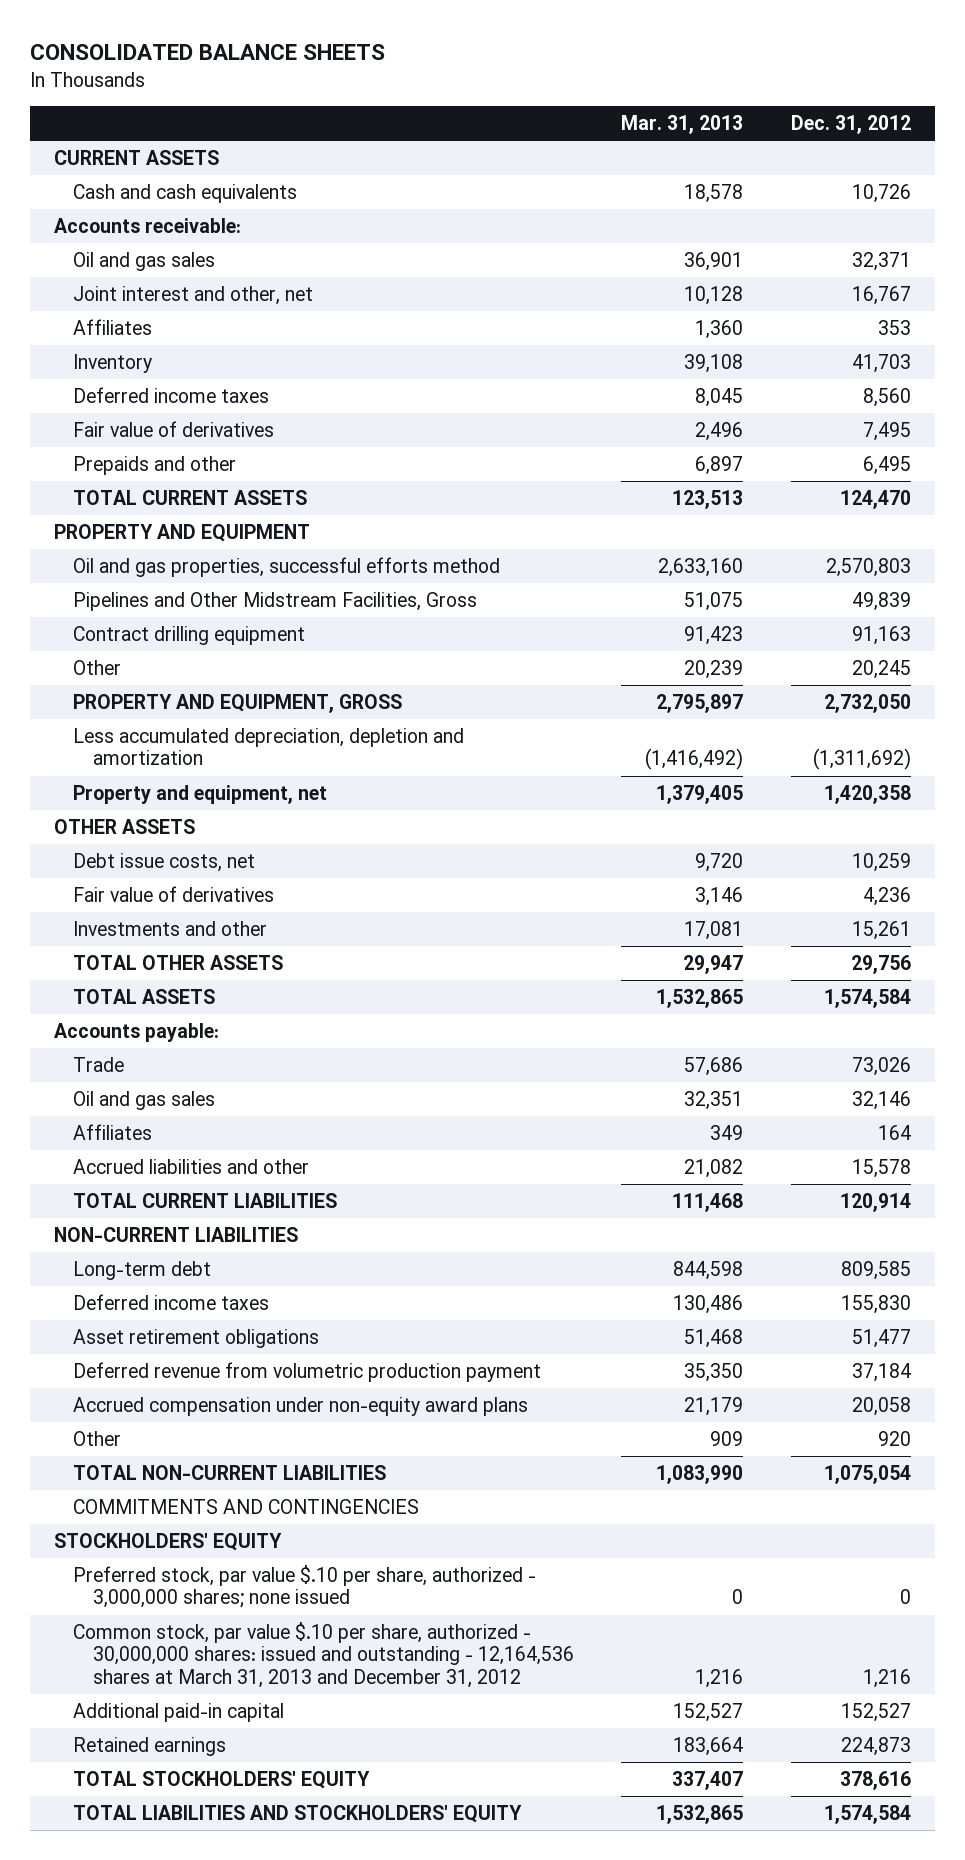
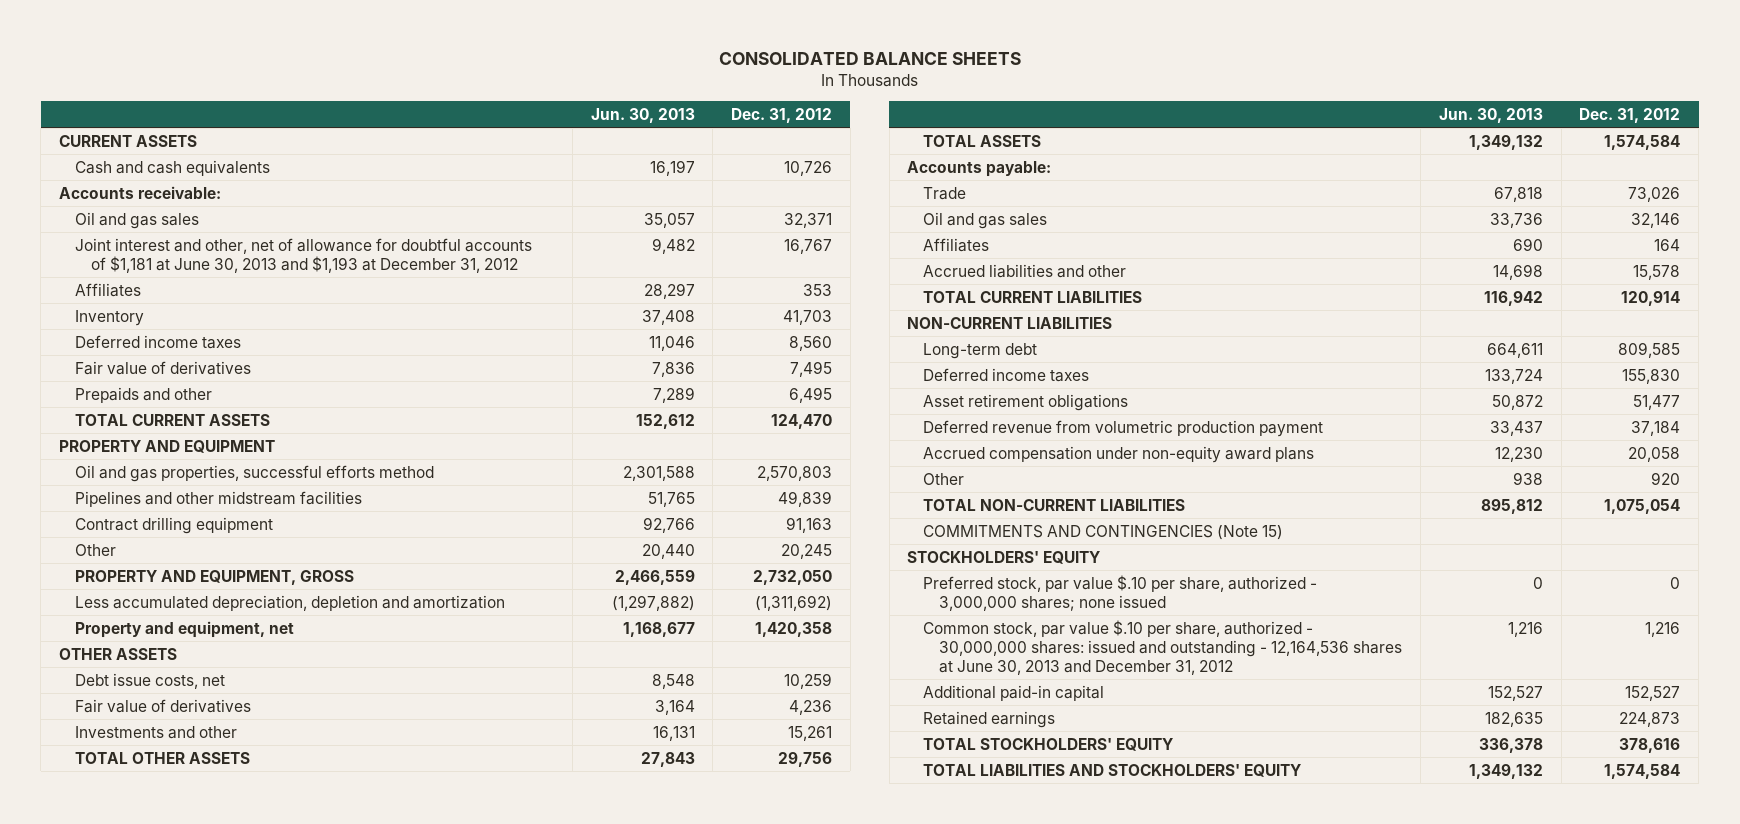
[621,114,744,134] Mar. 31, 2013 -> none
none -> [590,107,695,123] Jun. 30, 2013
[73,285,314,305] Joint interest and other, net -> [75,237,533,273] Joint interest and other, net of allowance for doubtful accounts of $1,181 at June 30, 2013 and $1,193 at December 31, 2012
[73,591,478,611] Pipelines and Other Midstream Facilities, Gross -> [75,490,363,507] Pipelines and other midstream facilities
[73,1498,420,1514] COMMITMENTS AND CONTINGENCIES -> [923,524,1284,540] COMMITMENTS AND CONTINGENCIES (Note 15)
[73,1621,574,1689] Common stock, par value $.10 per share, authorized - 30,000,000 shares: issued and outstanding - 12,164,536 shares at March 31, 2013 and December 31, 2012 -> [923,619,1403,675] Common stock, par value $.10 per share, authorized - 30,000,000 shares: issued and outstanding - 12,164,536 shares at June 30, 2013 and December 31, 2012

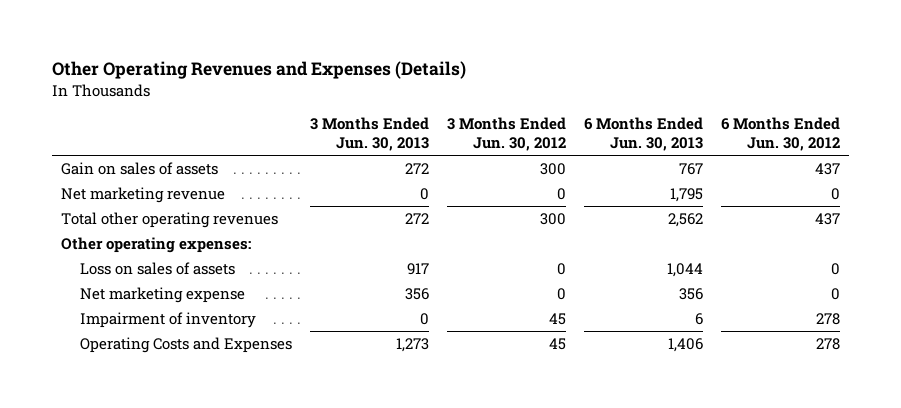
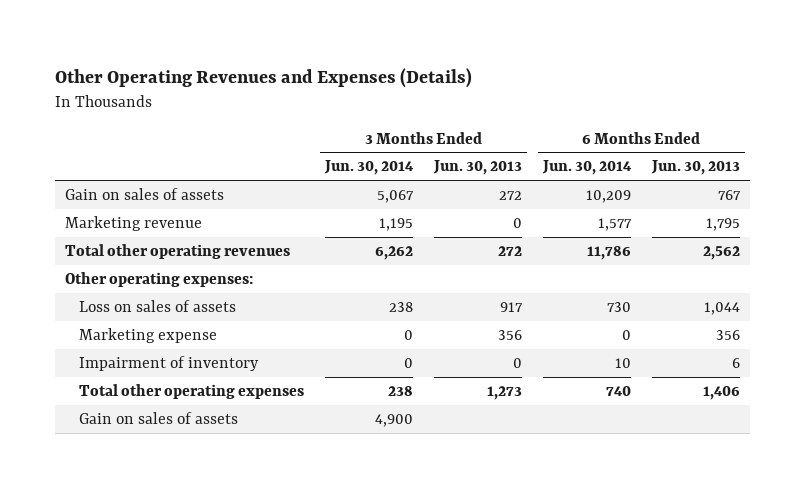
[447,117,567,152] 3 Months Ended Jun. 30, 2012 -> none
[721,117,841,152] 6 Months Ended Jun. 30, 2012 -> none
none -> [324,160,415,176] Jun. 30, 2014
none -> [541,160,632,176] Jun. 30, 2014
[60,187,225,204] Net marketing revenue -> [65,215,203,231] Marketing revenue
[80,287,246,304] Net marketing expense -> [79,327,218,343] Marketing expense
[80,337,293,354] Operating Costs and Expenses -> [79,383,305,399] Total other operating expenses
none -> [79,411,239,424] Gain on sales of assets

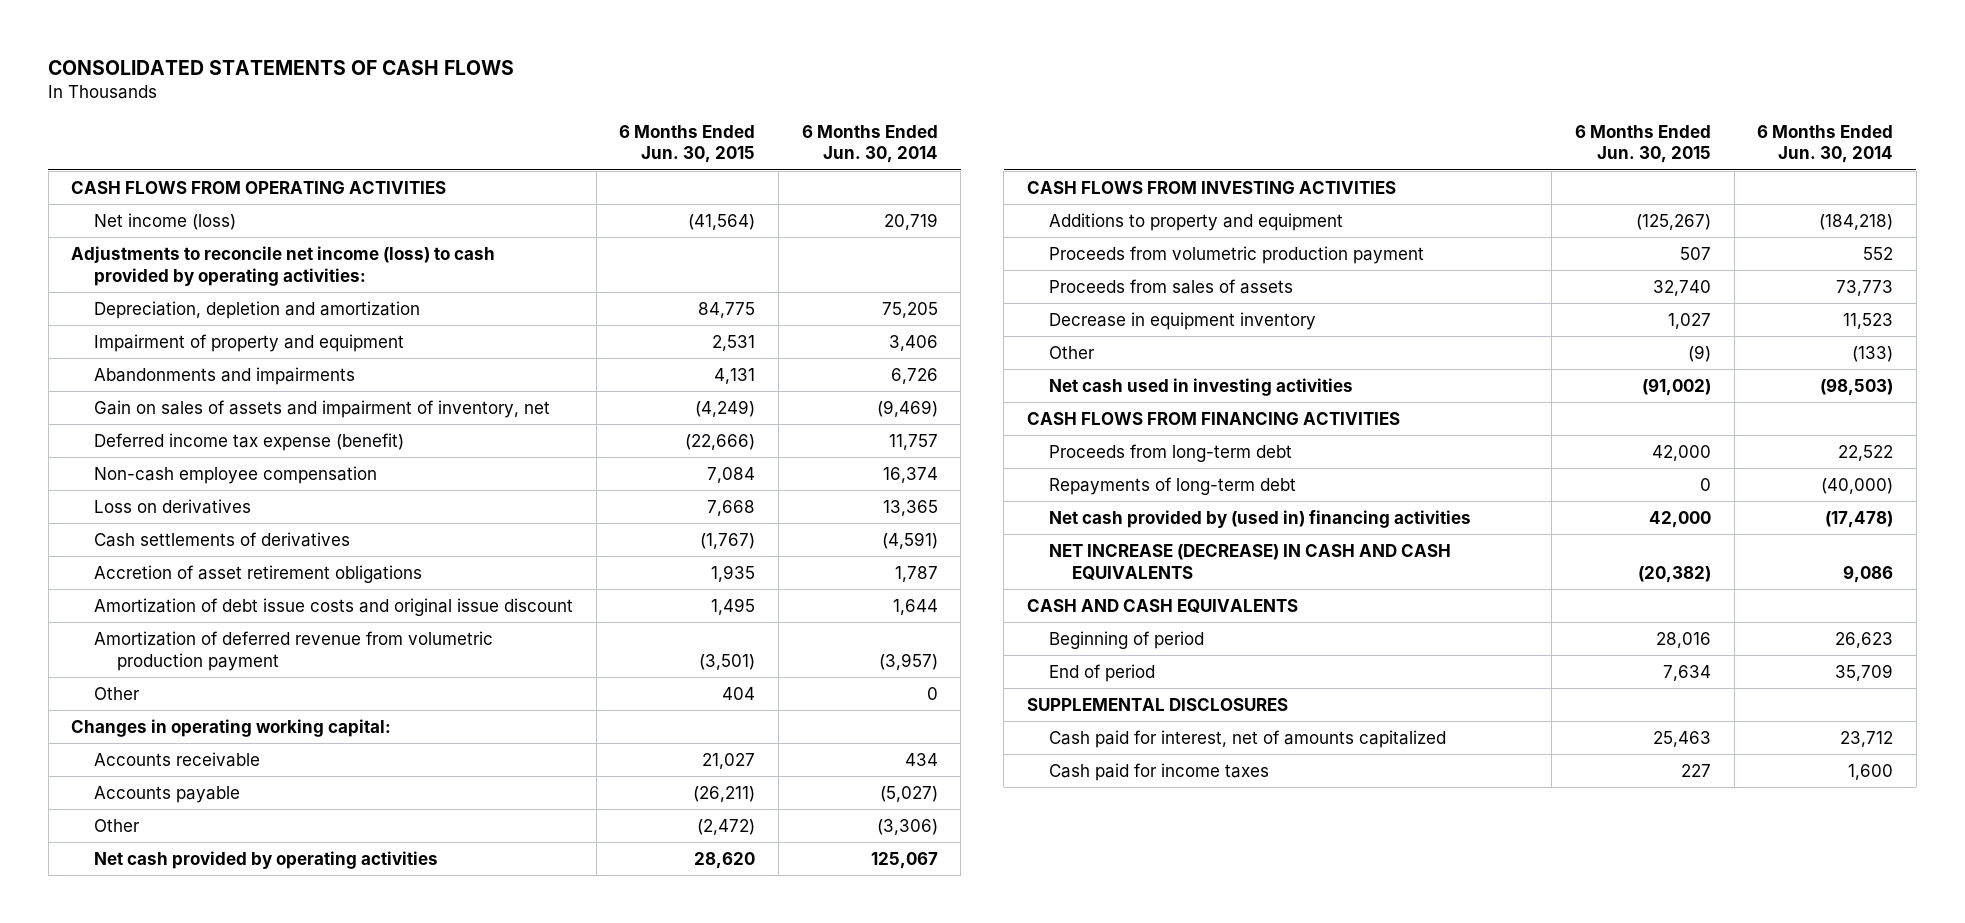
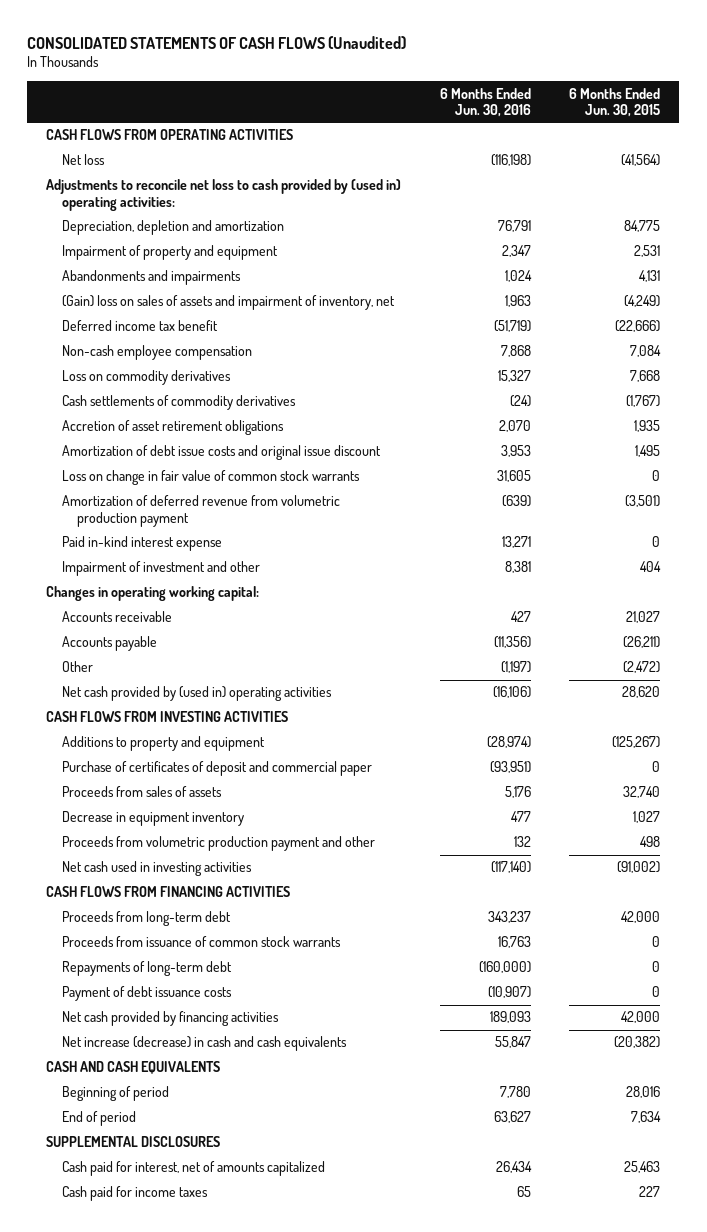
[48,59,515,75] CONSOLIDATED STATEMENTS OF CASH FLOWS -> [27,35,407,49] CONSOLIDATED STATEMENTS OF CASH FLOWS (Unaudited)
[801,124,938,164] 6 Months Ended Jun. 30, 2014 -> none
none -> [439,87,531,117] 6 Months Ended Jun. 30, 2016
[93,212,236,230] Net income (loss) -> [61,154,105,166] Net loss
[71,245,496,286] Adjustments to reconcile net income (loss) to cash provided by operating activities: -> [46,179,402,211] Adjustments to reconcile net loss to cash provided by (used in) operating activities:
[93,399,550,418] Gain on sales of assets and impairment of inventory, net -> [61,295,395,311] (Gain) loss on sales of assets and impairment of inventory, net
[93,432,404,451] Deferred income tax expense (benefit) -> [61,320,218,332] Deferred income tax benefit
[93,498,251,514] Loss on derivatives -> [61,370,231,386] Loss on commodity derivatives
[93,531,350,547] Cash settlements of derivatives -> [61,395,296,411] Cash settlements of commodity derivatives
none -> [61,470,360,486] Loss on change in fair value of common stock warrants
none -> [61,536,222,552] Paid in-kind interest expense
[93,686,140,700] Other -> [61,561,260,577] Impairment of investment and other
[93,850,438,869] Net cash provided by operating activities -> [61,686,332,702] Net cash provided by (used in) operating activities
[1049,245,1425,264] Proceeds from volumetric production payment -> none
none -> [61,761,372,777] Purchase of certificates of deposit and commercial paper
[1049,345,1096,359] Other -> none
none -> [61,836,375,852] Proceeds from volumetric production payment and other
none -> [61,936,341,948] Proceeds from issuance of common stock warrants
none -> [61,986,232,1002] Payment of debt issuance costs
[1049,509,1472,528] Net cash provided by (used in) financing activities -> [61,1011,279,1027] Net cash provided by financing activities
[1049,543,1452,580] NET INCREASE (DECREASE) IN CASH AND CASH EQUIVALENTS -> [61,1036,347,1052] Net increase (decrease) in cash and cash equivalents

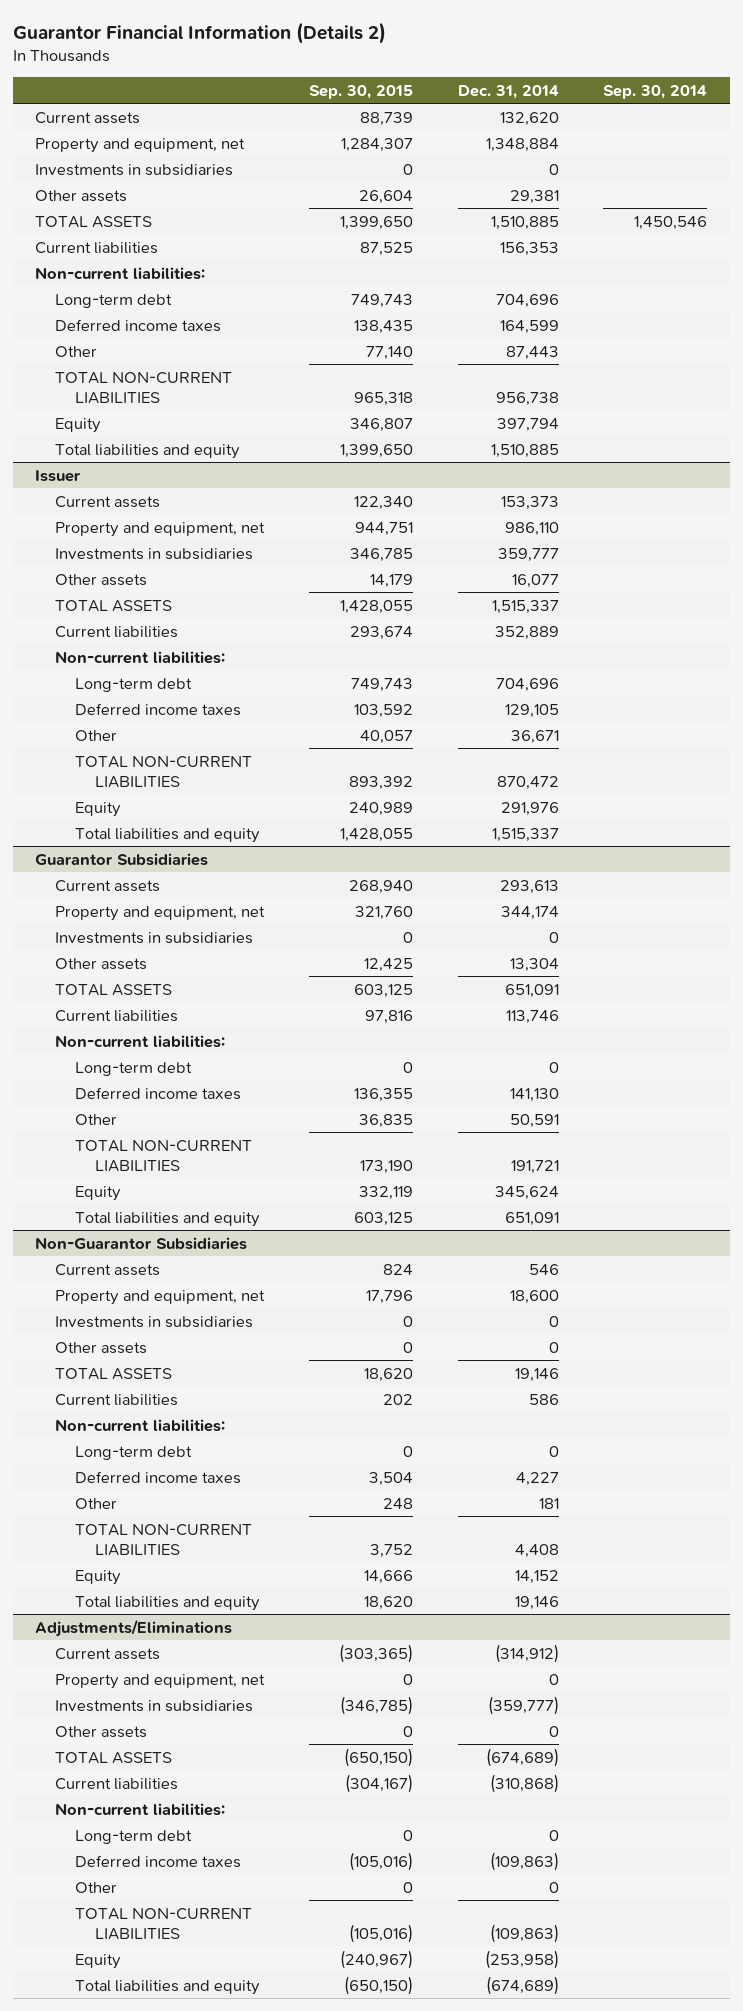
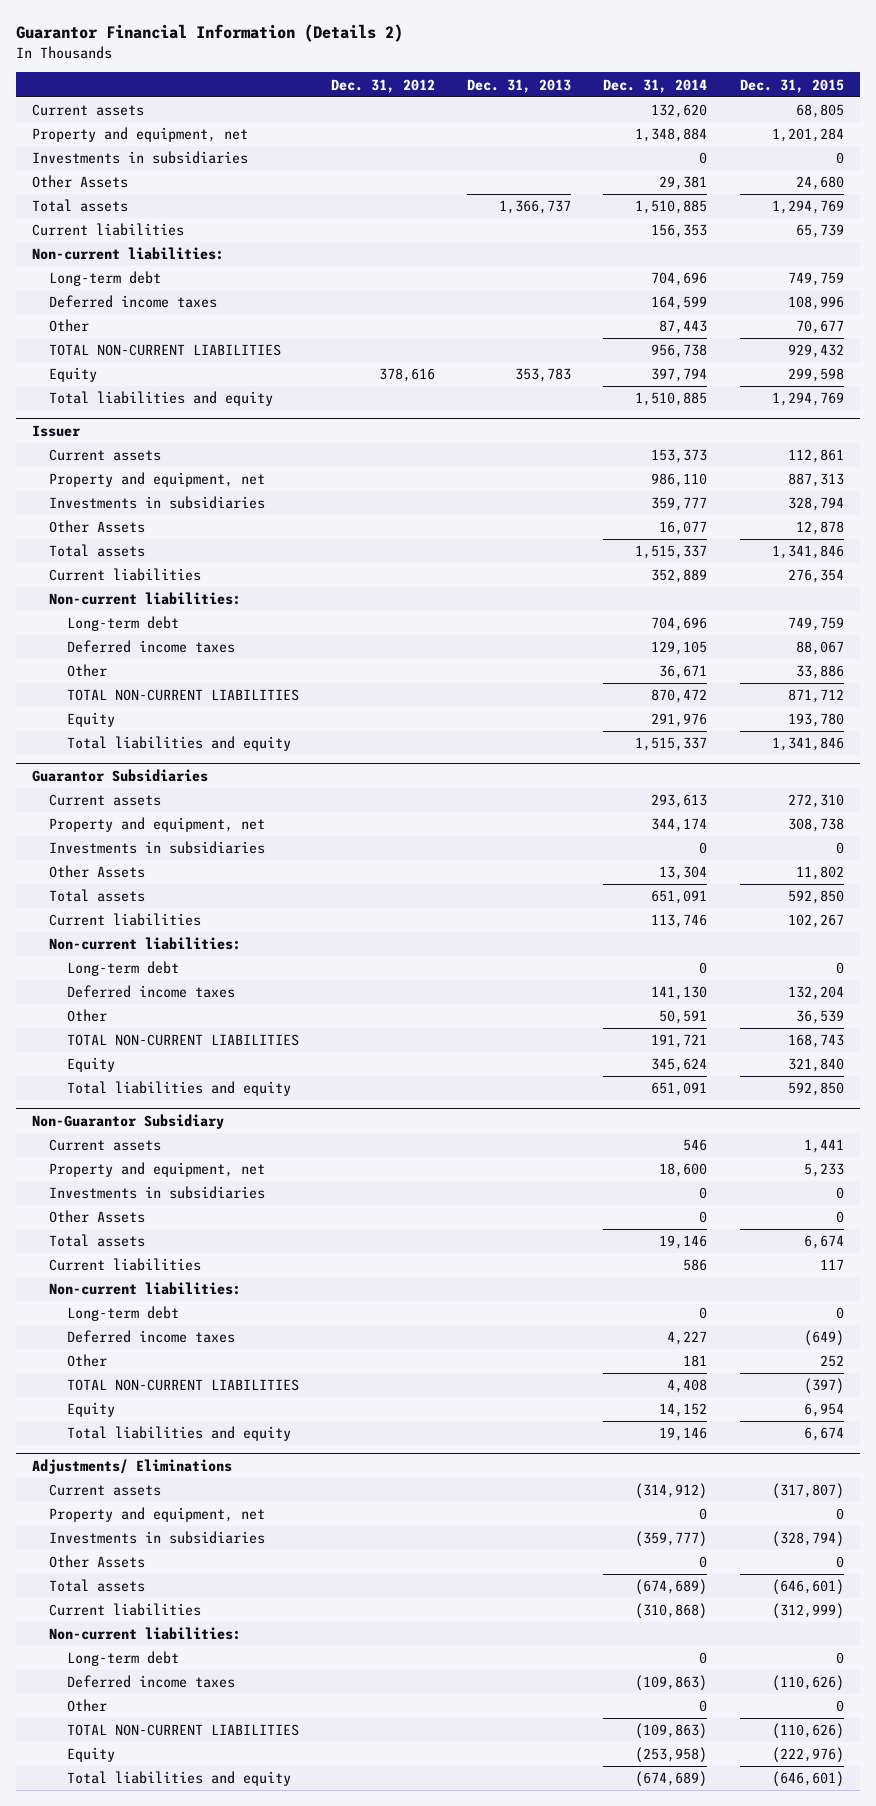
[309,84,414,99] Sep. 30, 2015 -> none
[603,84,708,99] Sep. 30, 2014 -> none
none -> [330,78,435,93] Dec. 31, 2012
none -> [467,78,572,93] Dec. 31, 2013
none -> [739,78,844,93] Dec. 31, 2015
[35,189,128,202] Other assets -> [32,175,129,189] Other Assets
[35,215,153,228] TOTAL ASSETS -> [32,199,129,213] Total assets
[55,573,148,586] Other assets -> [49,520,146,534] Other Assets
[55,599,173,612] TOTAL ASSETS -> [49,544,146,558] Total assets
[55,957,148,970] Other assets -> [49,865,146,879] Other Assets
[55,983,173,996] TOTAL ASSETS -> [49,889,146,903] Total assets
[35,1236,248,1250] Non-Guarantor Subsidiaries -> [32,1114,225,1130] Non-Guarantor Subsidiary
[55,1341,148,1354] Other assets -> [49,1210,146,1224] Other Assets
[55,1367,173,1380] TOTAL ASSETS -> [49,1234,146,1248] Total assets
[35,1618,233,1637] Adjustments/Eliminations -> [32,1459,233,1475] Adjustments/ Eliminations
[55,1725,148,1738] Other assets -> [49,1555,146,1569] Other Assets
[55,1751,173,1764] TOTAL ASSETS -> [49,1579,146,1593] Total assets

